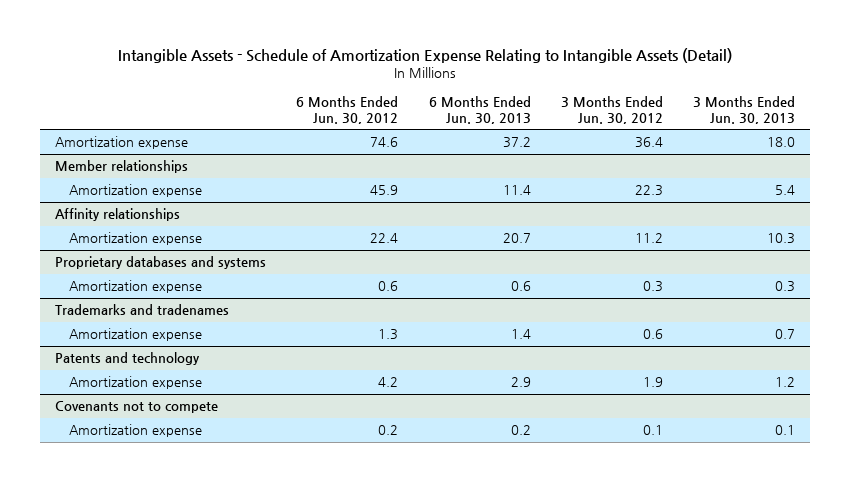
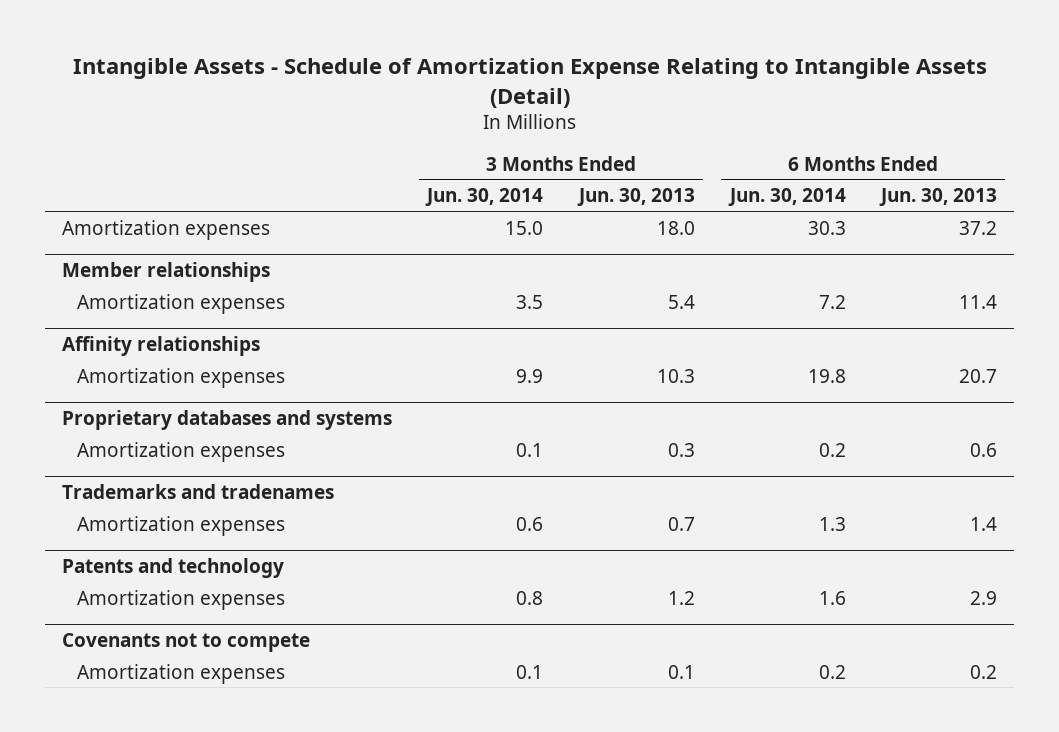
[296,96,399,124] 6 Months Ended Jun. 30, 2012 -> none
[560,96,663,124] 3 Months Ended Jun. 30, 2012 -> none
none -> [425,188,544,207] Jun. 30, 2014
none -> [727,188,846,207] Jun. 30, 2014
[55,136,189,150] Amortization expense -> [62,219,271,240] Amortization expenses
[69,184,203,198] Amortization expense -> [76,293,285,314] Amortization expenses
[69,232,203,246] Amortization expense -> [76,367,285,388] Amortization expenses
[69,280,203,294] Amortization expense -> [76,441,285,462] Amortization expenses
[69,328,203,342] Amortization expense -> [76,515,285,536] Amortization expenses
[69,376,203,390] Amortization expense -> [76,589,285,610] Amortization expenses
[69,424,203,438] Amortization expense -> [76,663,285,684] Amortization expenses

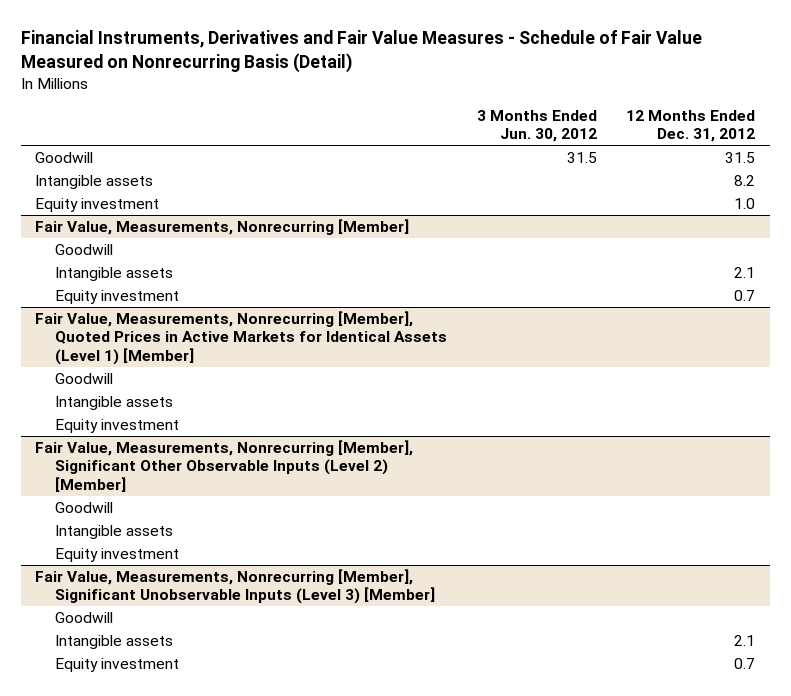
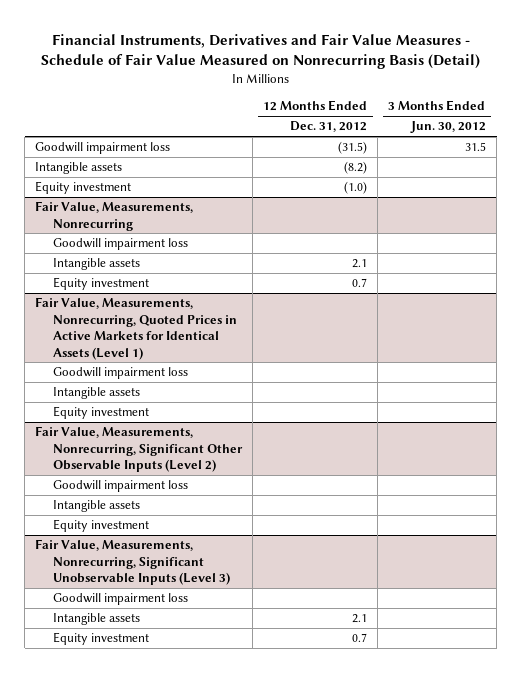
[35,151,94,163] Goodwill -> [35,142,171,155] Goodwill impairment loss
[725,151,756,163] 31.5 -> [338,141,368,155] (31.5)
[734,174,756,186] 8.2 -> [344,161,368,175] (8.2)
[734,197,756,209] 1.0 -> [344,181,368,195] (1.0)
[35,218,410,235] Fair Value, Measurements, Nonrecurring [Member] -> [35,201,194,231] Fair Value, Measurements, Nonrecurring
[55,243,114,255] Goodwill -> [52,238,188,251] Goodwill impairment loss
[35,310,448,365] Fair Value, Measurements, Nonrecurring [Member], Quoted Prices in Active Markets for Identical Assets (Level 1) [Member] -> [35,297,237,360] Fair Value, Measurements, Nonrecurring, Quoted Prices in Active Markets for Identical Assets (Level 1)
[55,372,114,384] Goodwill -> [52,367,188,380] Goodwill impairment loss
[35,439,414,492] Fair Value, Measurements, Nonrecurring [Member], Significant Other Observable Inputs (Level 2) [Member] -> [35,426,243,473] Fair Value, Measurements, Nonrecurring, Significant Other Observable Inputs (Level 2)
[55,501,114,513] Goodwill -> [52,480,188,493] Goodwill impairment loss
[35,568,436,605] Fair Value, Measurements, Nonrecurring [Member], Significant Unobservable Inputs (Level 3) [Member] -> [35,539,230,586] Fair Value, Measurements, Nonrecurring, Significant Unobservable Inputs (Level 3)
[55,611,114,623] Goodwill -> [52,593,188,606] Goodwill impairment loss

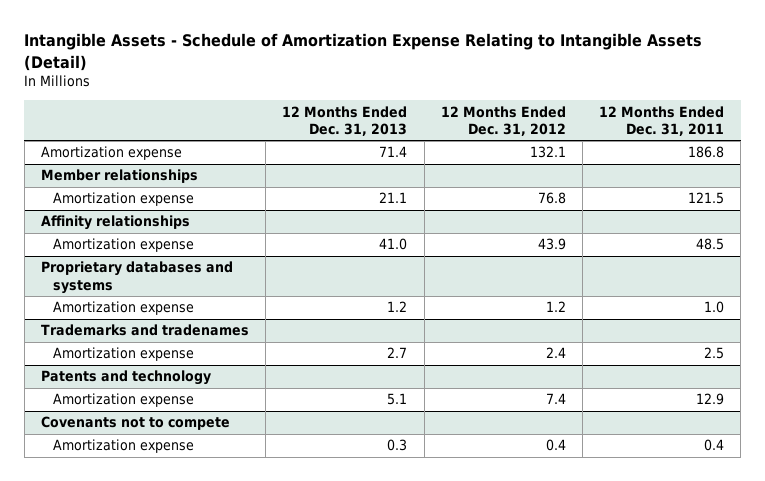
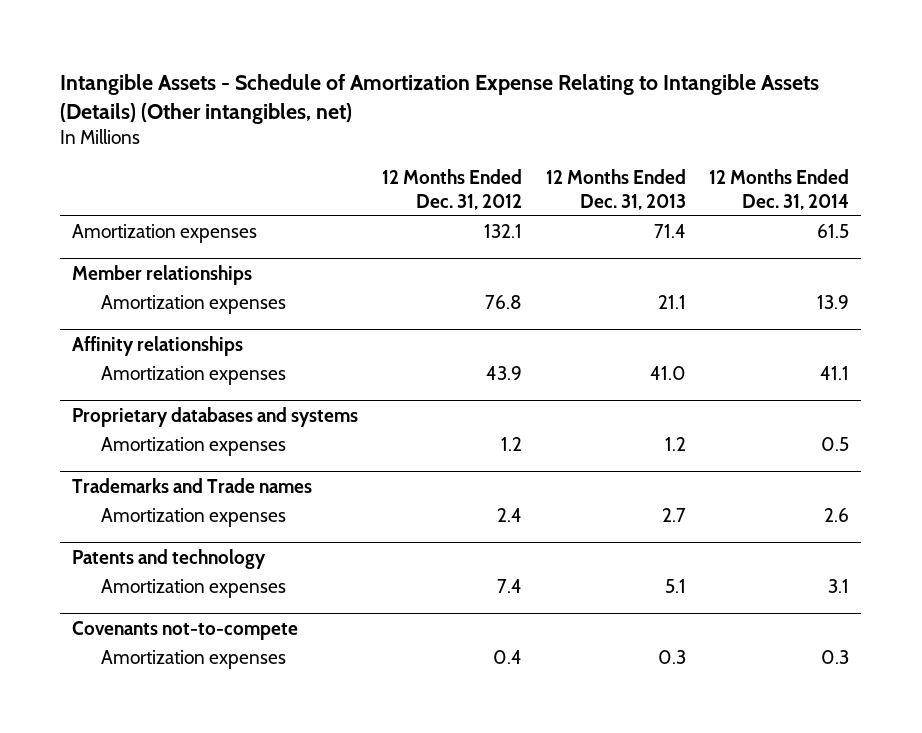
[24,33,703,71] Intangible Assets - Schedule of Amortization Expense Relating to Intangible Assets (Detail) -> [60,73,820,124] Intangible Assets - Schedule of Amortization Expense Relating to Intangible Assets (Details) (Other intangibles, net)
[599,105,725,137] 12 Months Ended Dec. 31, 2011 -> none
none -> [709,169,850,210] 12 Months Ended Dec. 31, 2014
[41,146,183,161] Amortization expense -> [72,224,258,244] Amortization expenses
[53,192,195,207] Amortization expense -> [100,295,286,315] Amortization expenses
[53,238,195,253] Amortization expense -> [100,366,286,386] Amortization expenses
[41,324,250,337] Trademarks and tradenames -> none
[53,301,195,316] Amortization expense -> [100,437,286,457] Amortization expenses
none -> [72,478,313,494] Trademarks and Trade names
[53,347,195,362] Amortization expense -> [100,508,286,528] Amortization expenses
[53,393,195,408] Amortization expense -> [100,579,286,599] Amortization expenses
[41,416,231,431] Covenants not to compete -> [72,621,299,641] Covenants not-to-compete
[53,439,195,454] Amortization expense -> [100,650,286,670] Amortization expenses

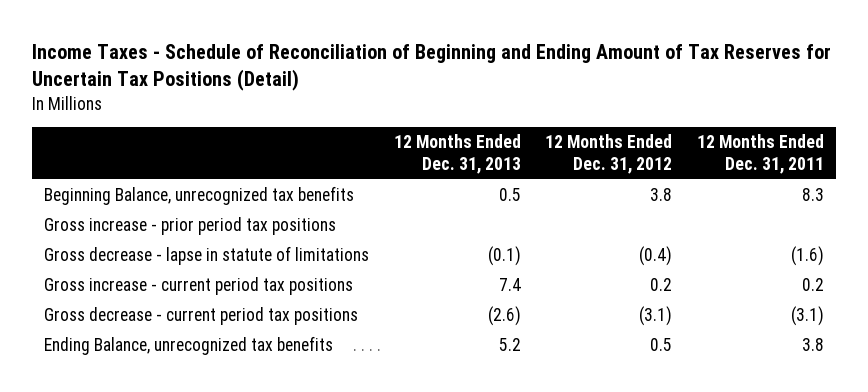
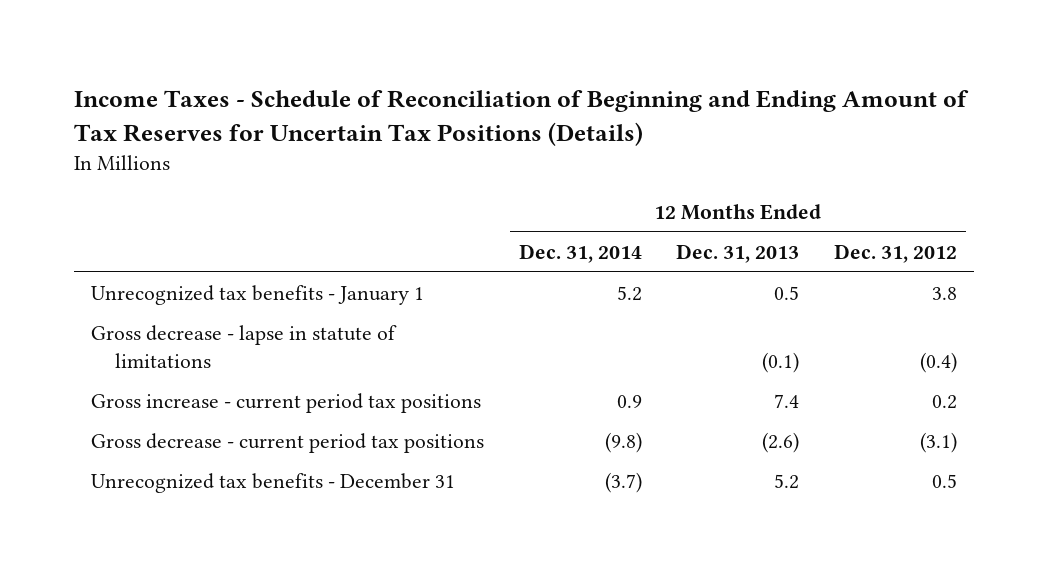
[31,44,831,92] Income Taxes - Schedule of Reconciliation of Beginning and Ending Amount of Tax Reserves for Uncertain Tax Positions (Detail) -> [73,90,969,146] Income Taxes - Schedule of Reconciliation of Beginning and Ending Amount of Tax Reserves for Uncertain Tax Positions (Details)
[696,134,824,175] 12 Months Ended Dec. 31, 2011 -> none
none -> [518,243,642,263] Dec. 31, 2014
[44,217,337,236] Gross increase - prior period tax positions -> none
[44,186,355,206] Beginning Balance, unrecognized tax benefits -> [91,285,425,306] Unrecognized tax benefits - January 1
[44,336,334,356] Ending Balance, unrecognized tax benefits -> [91,473,456,494] Unrecognized tax benefits - December 31

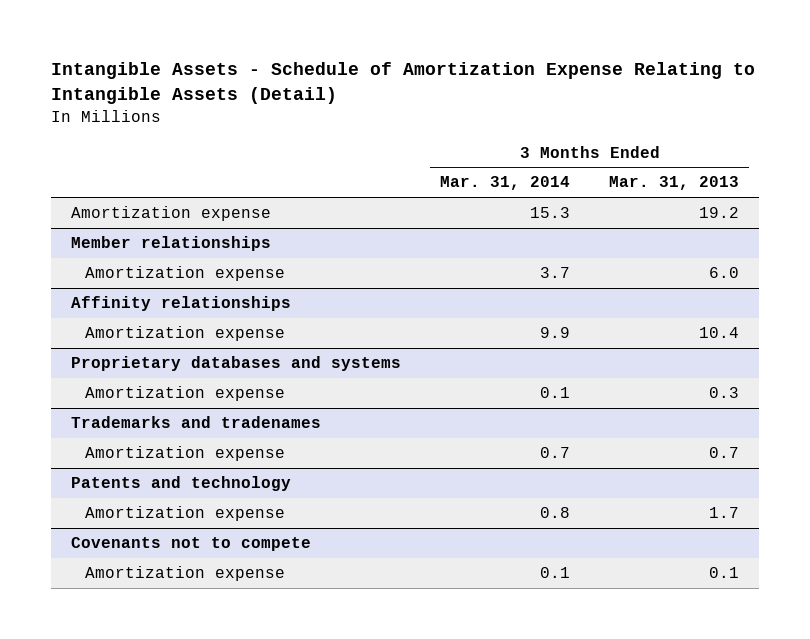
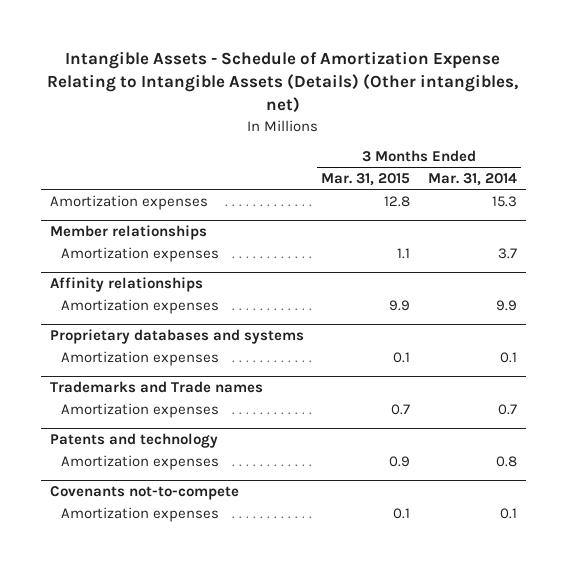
[50,62,755,105] Intangible Assets - Schedule of Amortization Expense Relating to Intangible Assets (Detail) -> [47,50,519,114] Intangible Assets - Schedule of Amortization Expense Relating to Intangible Assets (Details) (Other intangibles, net)
[609,176,740,191] Mar. 31, 2013 -> none
none -> [321,172,411,186] Mar. 31, 2015
[70,206,271,222] Amortization expense -> [49,194,208,210] Amortization expenses
[85,266,286,282] Amortization expense -> [60,246,219,262] Amortization expenses
[85,326,286,342] Amortization expense -> [60,298,219,314] Amortization expenses
[70,416,321,429] Trademarks and tradenames -> none
[85,386,286,402] Amortization expense -> [60,350,219,366] Amortization expenses
none -> [49,381,263,394] Trademarks and Trade names
[85,446,286,462] Amortization expense -> [60,402,219,418] Amortization expenses
[85,506,286,522] Amortization expense -> [60,454,219,470] Amortization expenses
[70,537,311,552] Covenants not to compete -> [49,486,239,501] Covenants not-to-compete
[85,566,286,582] Amortization expense -> [60,506,219,522] Amortization expenses

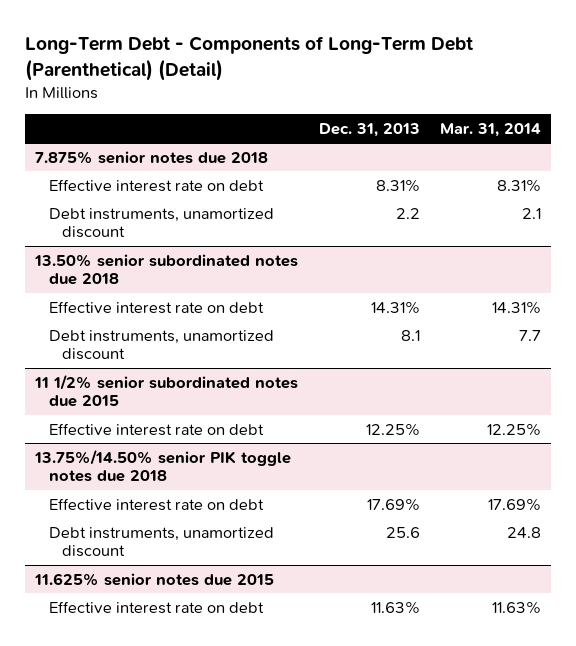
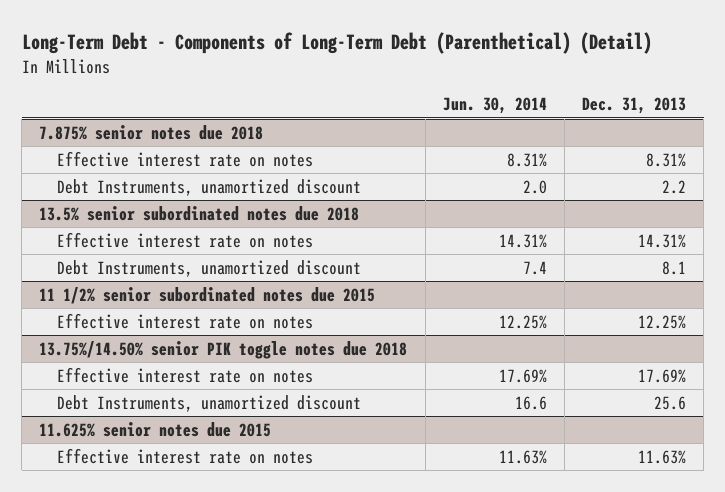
[440,122,542,137] Mar. 31, 2014 -> none
none -> [442,97,547,115] Jun. 30, 2014
[48,178,264,192] Effective interest rate on debt -> [56,150,313,167] Effective interest rate on notes
[48,207,274,239] Debt instruments, unamortized discount -> [56,178,361,196] Debt Instruments, unamortized discount
[34,253,299,286] 13.50% senior subordinated notes due 2018 -> [39,205,360,221] 13.5% senior subordinated notes due 2018
[48,300,264,314] Effective interest rate on debt -> [56,231,313,248] Effective interest rate on notes
[48,329,274,361] Debt instruments, unamortized discount -> [56,259,361,277] Debt Instruments, unamortized discount
[48,422,264,436] Effective interest rate on debt -> [56,312,313,329] Effective interest rate on notes
[48,497,264,511] Effective interest rate on debt -> [56,366,313,383] Effective interest rate on notes
[48,526,274,558] Debt instruments, unamortized discount -> [56,394,361,412] Debt Instruments, unamortized discount
[48,600,264,614] Effective interest rate on debt -> [56,447,313,464] Effective interest rate on notes

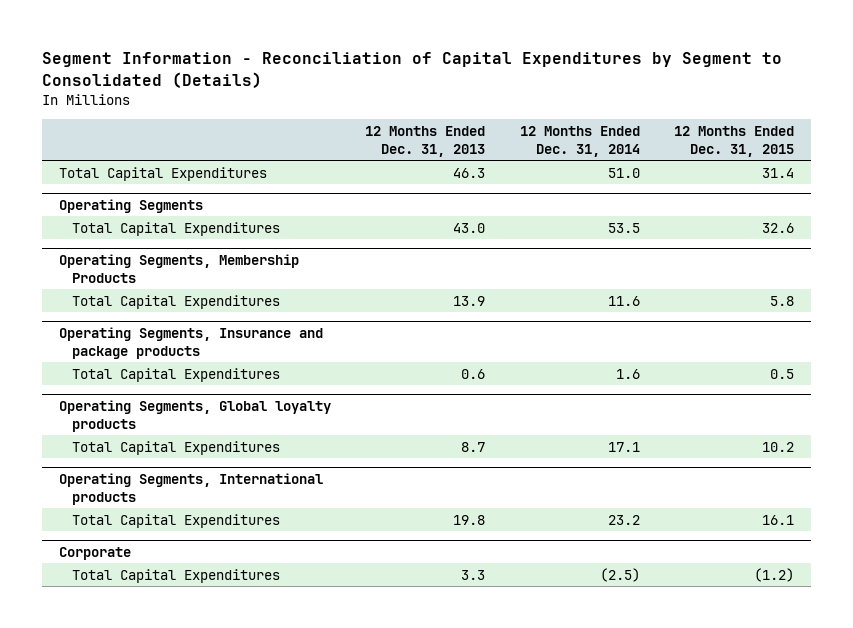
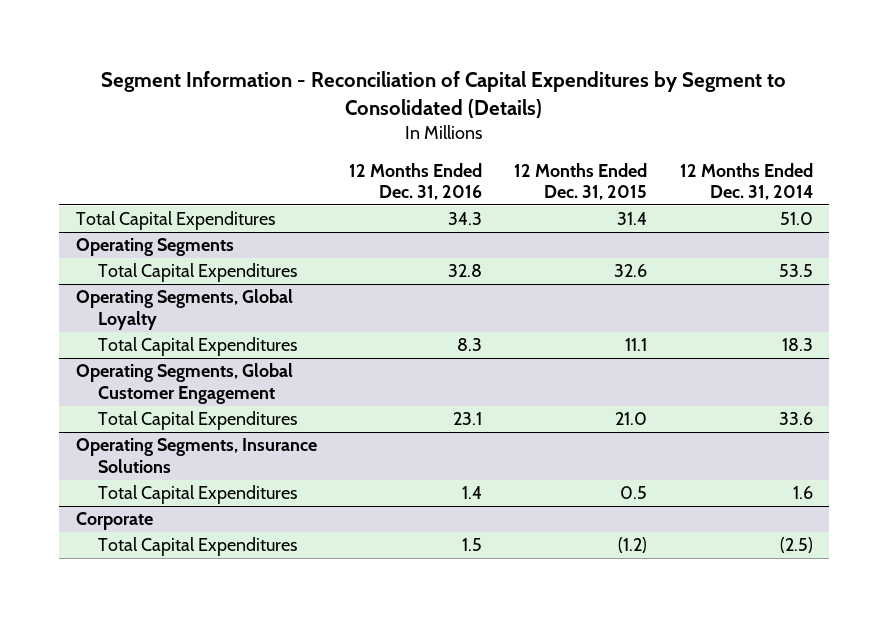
[365,125,486,157] 12 Months Ended Dec. 31, 2013 -> none
none -> [349,162,483,200] 12 Months Ended Dec. 31, 2016
[59,253,300,284] Operating Segments, Membership Products -> none
[59,326,324,360] Operating Segments, Insurance and package products -> none
none -> [75,289,293,330] Operating Segments, Global Loyalty
[607,295,640,306] 11.6 -> [781,338,813,352] 18.3
[769,295,794,306] 5.8 -> [625,338,648,352] 11.1
none -> [75,363,293,404] Operating Segments, Global Customer Engagement
none -> [98,411,298,431] Total Capital Expenditures
none -> [75,438,317,473] Operating Segments, Insurance Solutions
[59,399,332,433] Operating Segments, Global loyalty products -> none
[71,440,280,455] Total Capital Expenditures -> none
[59,472,324,506] Operating Segments, International products -> none
[71,513,280,528] Total Capital Expenditures -> none

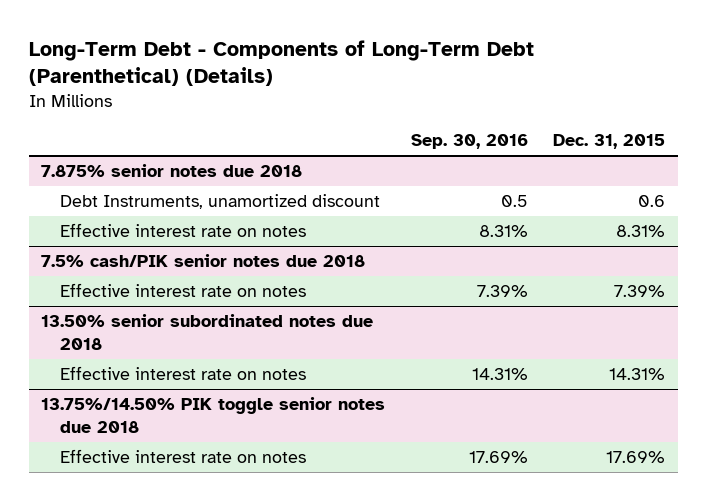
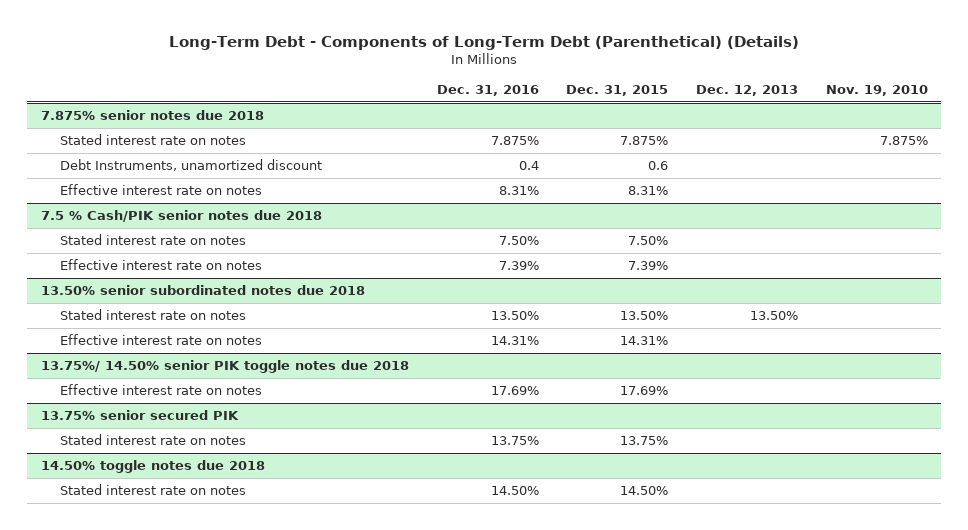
[410,134,528,150] Sep. 30, 2016 -> none
none -> [436,84,539,96] Dec. 31, 2016
none -> [695,84,798,96] Dec. 12, 2013
none -> [825,84,928,96] Nov. 19, 2010
none -> [59,134,246,146] Stated interest rate on notes
[41,254,366,268] 7.5% cash/PIK senior notes due 2018 -> [40,210,322,223] 7.5 % Cash/PIK senior notes due 2018
none -> [59,234,246,246] Stated interest rate on notes
none -> [59,309,246,321] Stated interest rate on notes
[41,397,386,433] 13.75%/14.50% PIK toggle senior notes due 2018 -> [40,360,409,374] 13.75%/ 14.50% senior PIK toggle notes due 2018
none -> [40,410,239,421] 13.75% senior secured PIK
none -> [59,434,246,446] Stated interest rate on notes
none -> [40,460,265,474] 14.50% toggle notes due 2018
none -> [59,484,246,496] Stated interest rate on notes

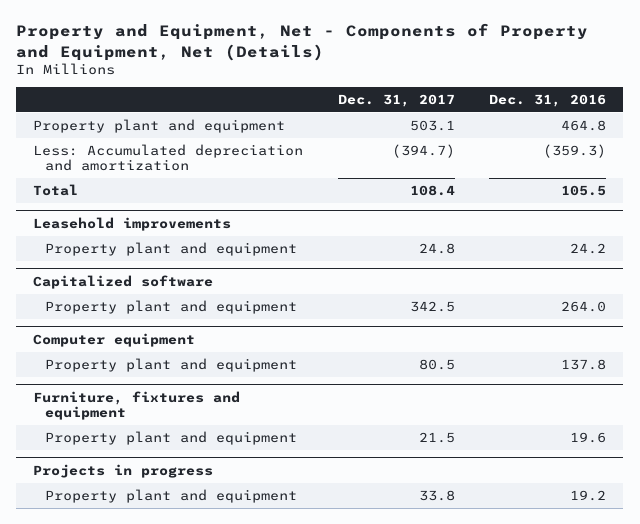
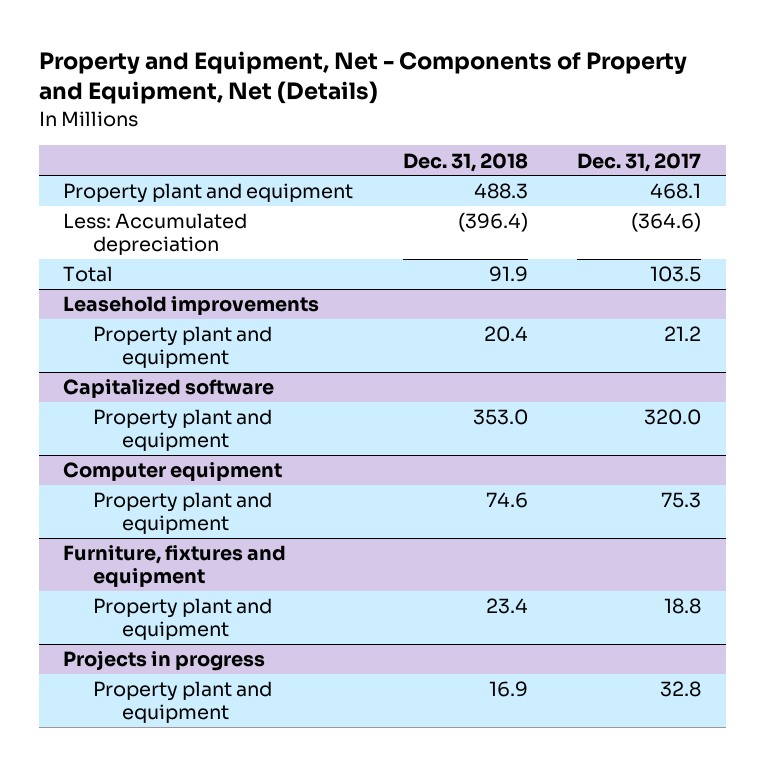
[489,94,607,108] Dec. 31, 2016 -> none
none -> [402,152,528,172] Dec. 31, 2018
[409,119,455,131] 503.1 -> [650,183,702,200] 468.1
[33,143,304,172] Less: Accumulated depreciation and amortization -> [63,213,248,256] Less: Accumulated depreciation
[391,143,455,158] (394.7) -> [631,212,702,233] (364.6)
[409,184,455,196] 108.4 -> [650,266,702,283] 103.5
[418,242,455,254] 24.8 -> [664,326,702,342] 21.2
[409,300,455,312] 342.5 -> [644,409,702,426] 320.0
[418,358,455,370] 80.5 -> [661,492,702,509] 75.3
[418,431,455,443] 21.5 -> [664,598,702,615] 18.8
[418,489,455,501] 33.8 -> [660,681,702,698] 32.8

